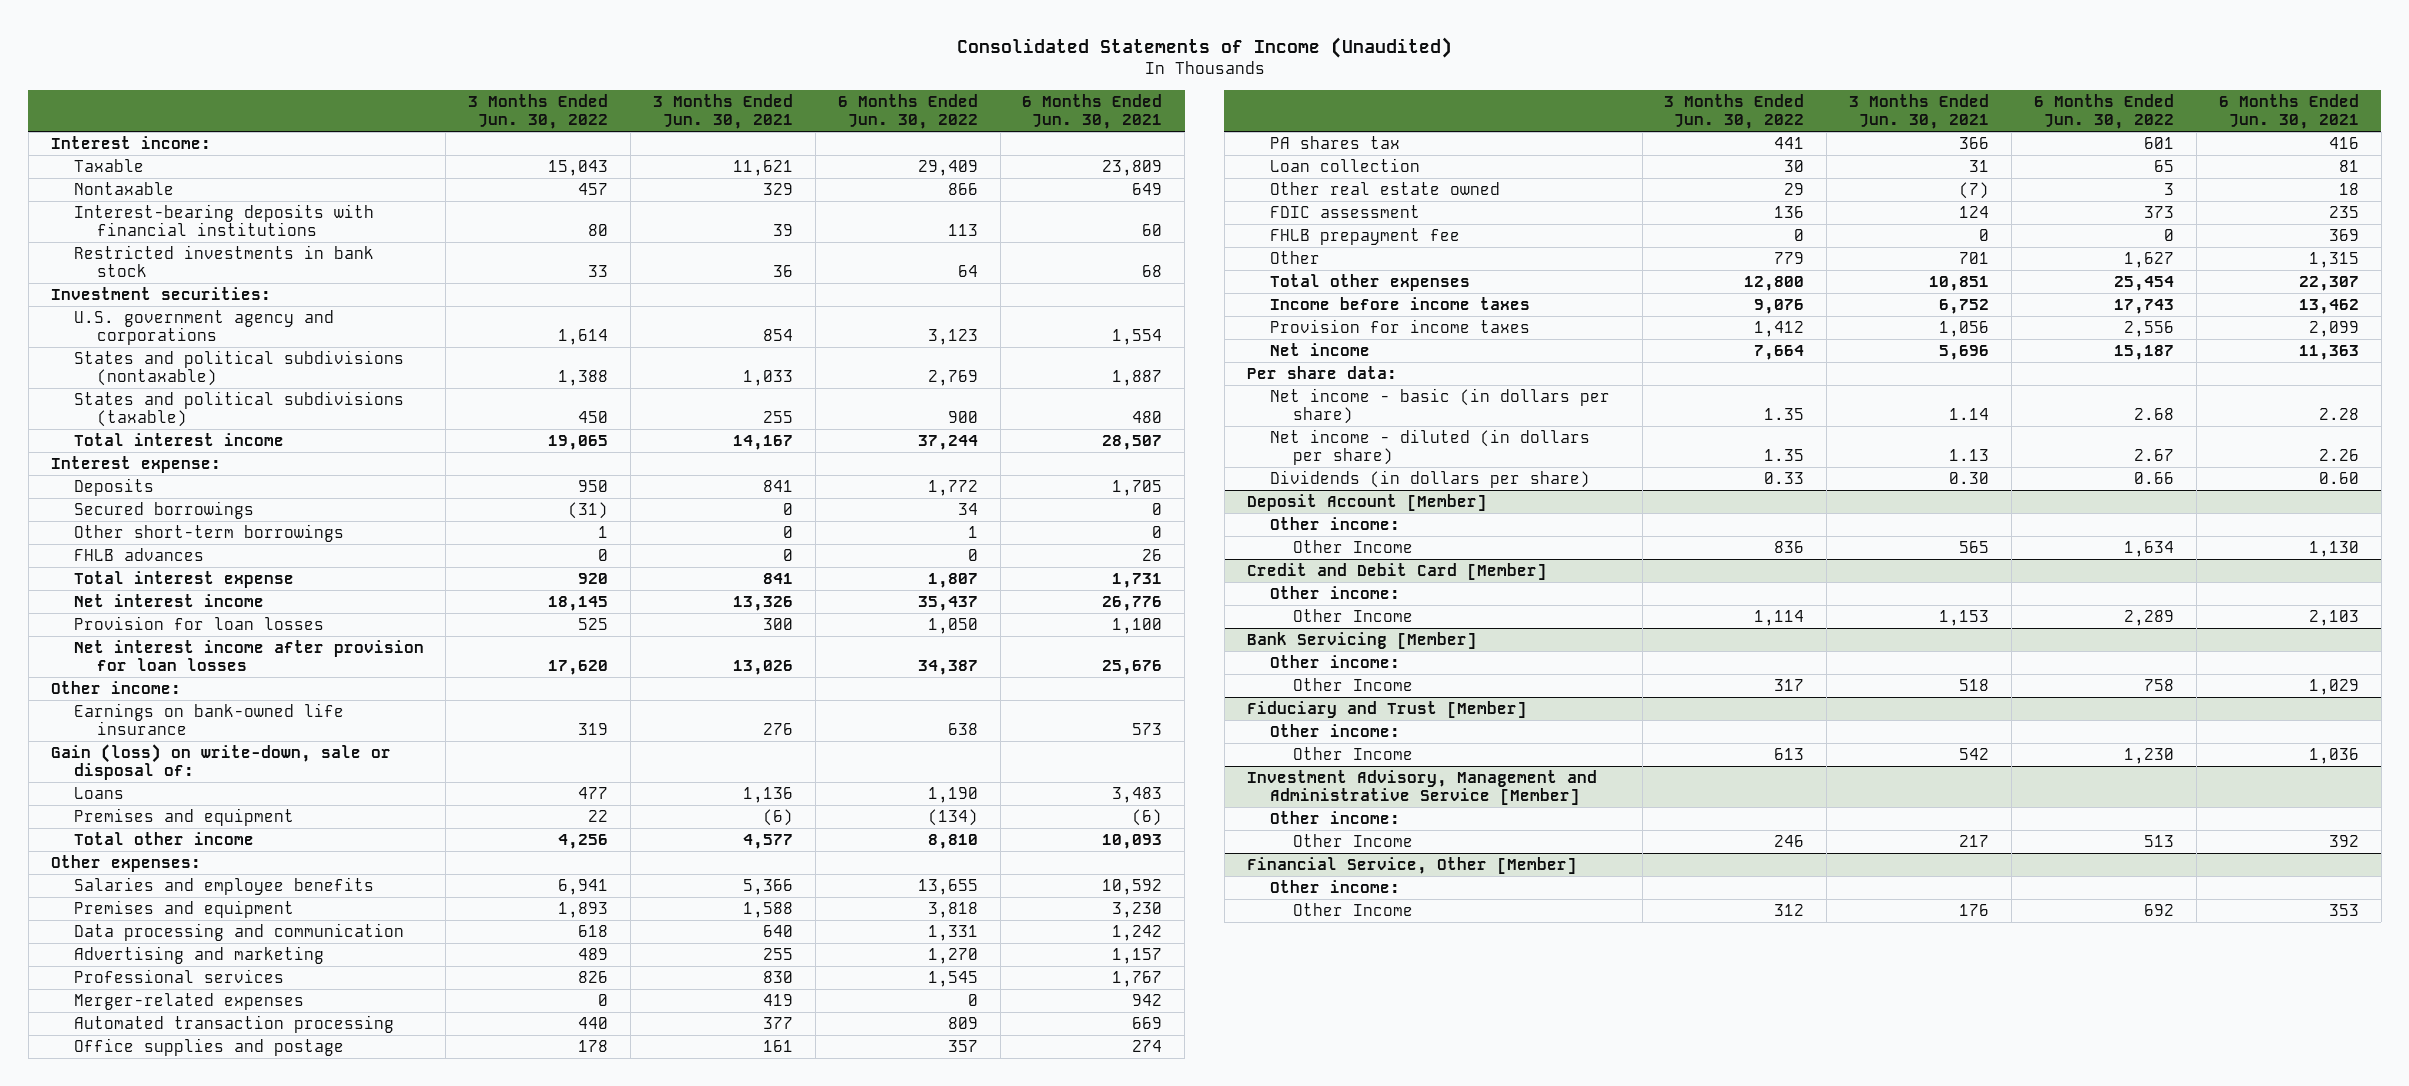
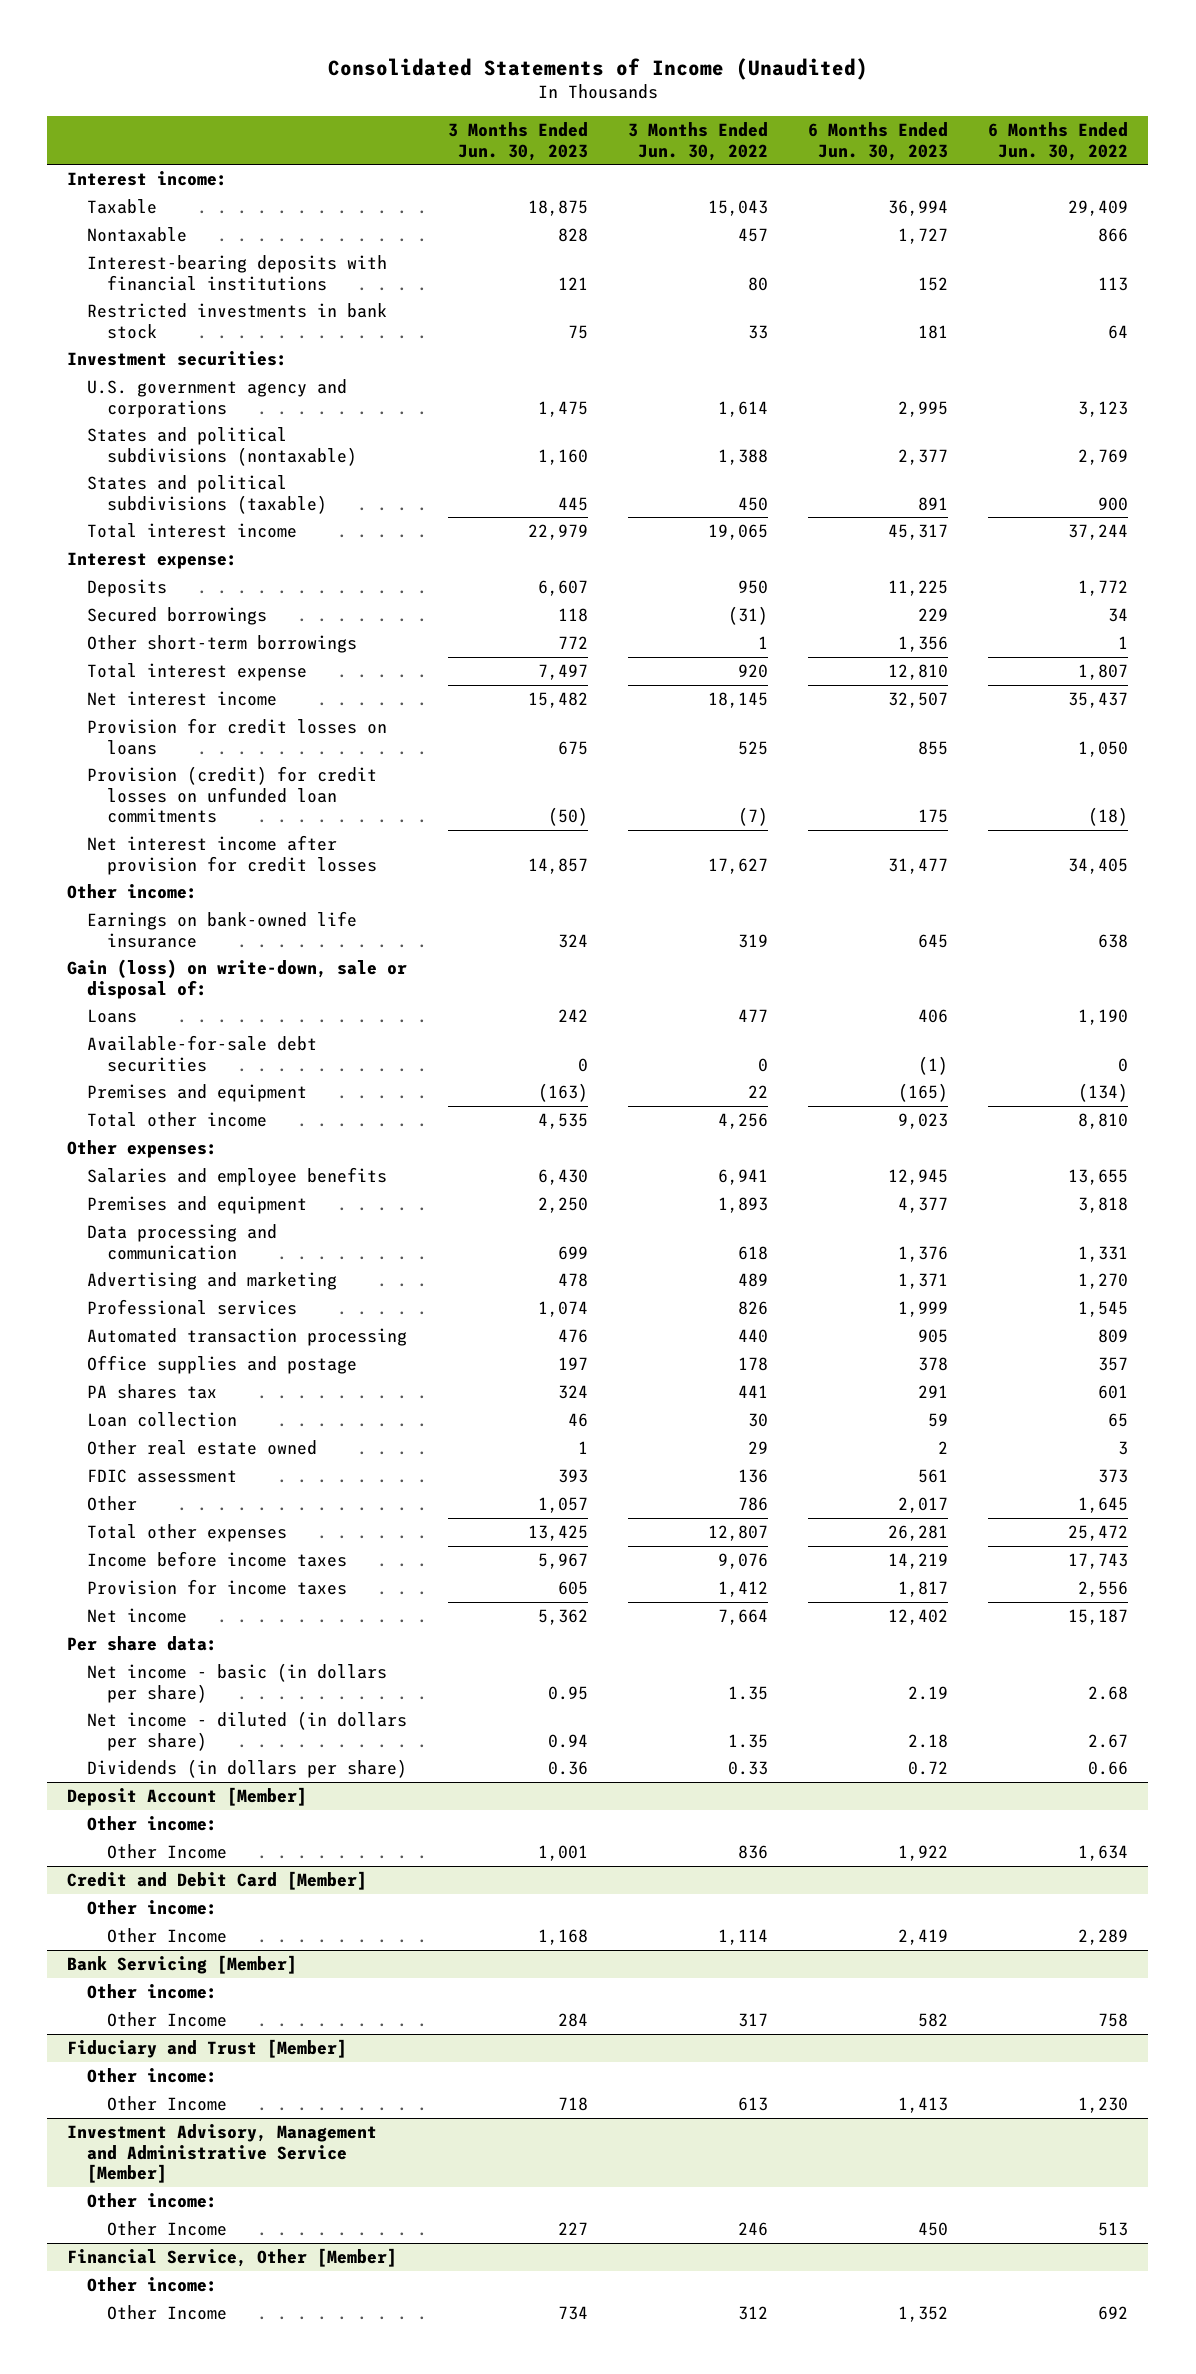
[653,93,794,130] 3 Months Ended Jun. 30, 2021 -> none
[1022,93,1163,130] 6 Months Ended Jun. 30, 2021 -> none
none -> [447,122,588,161] 3 Months Ended Jun. 30, 2023
none -> [808,122,949,161] 6 Months Ended Jun. 30, 2023
[73,547,204,561] FHLB advances -> none
[73,615,324,630] Provision for loan losses -> [87,717,388,755] Provision for credit losses on loans
none -> [87,765,378,824] Provision (credit) for credit losses on unfunded loan commitments
[73,639,424,672] Net interest income after provision for loan losses -> [87,834,378,875] Net interest income after provision for credit losses
[548,660,609,676] 17,620 -> [707,857,768,874] 17,627
[917,660,978,676] 34,387 -> [1068,857,1129,874] 34,405
none -> [87,1034,318,1072] Available-for-sale debt securities
[73,992,304,1010] Merger-related expenses -> none
[1269,227,1460,245] FHLB prepayment fee -> none
[1774,251,1805,264] 779 -> [737,1496,768,1511] 786
[2123,251,2174,268] 1,627 -> [1078,1496,1129,1513] 1,645
[1744,275,1805,291] 12,800 -> [707,1524,768,1541] 12,807
[2113,275,2174,291] 25,454 -> [1068,1524,1129,1541] 25,472

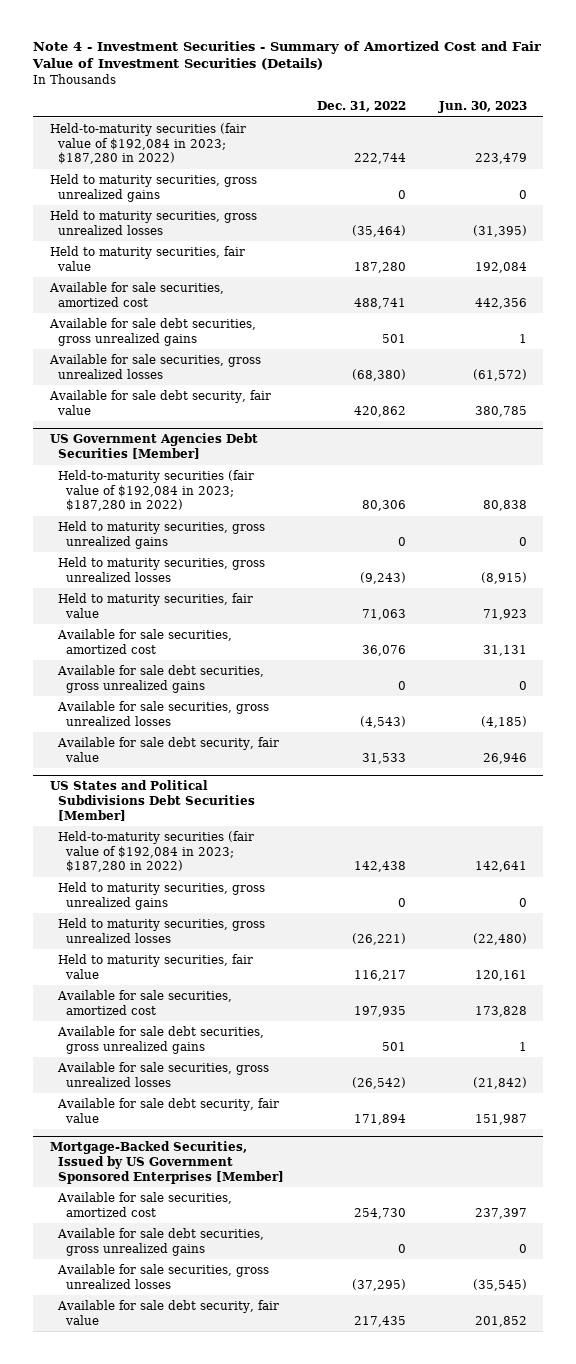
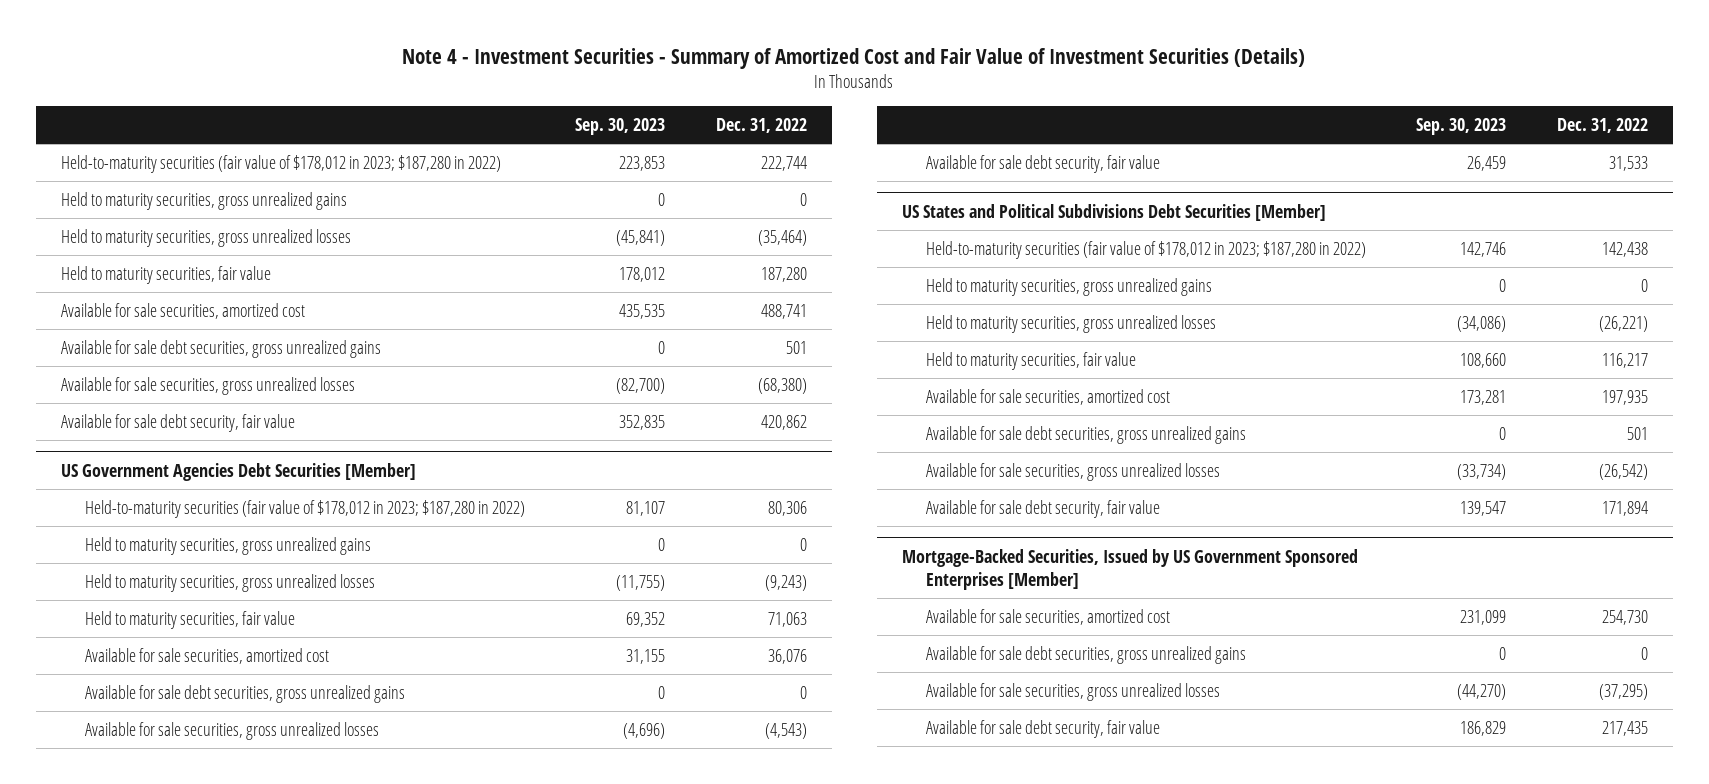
[437,100,527,113] Jun. 30, 2023 -> none
none -> [575,118,666,136] Sep. 30, 2023
[49,123,246,165] Held-to-maturity securities (fair value of $192,084 in 2023; $187,280 in 2022) -> [61,154,502,173] Held-to-maturity securities (fair value of $178,012 in 2023; $187,280 in 2022)
[58,470,255,512] Held-to-maturity securities (fair value of $192,084 in 2023; $187,280 in 2022) -> [85,499,526,518] Held-to-maturity securities (fair value of $178,012 in 2023; $187,280 in 2022)
[58,831,255,873] Held-to-maturity securities (fair value of $192,084 in 2023; $187,280 in 2022) -> [926,240,1367,259] Held-to-maturity securities (fair value of $178,012 in 2023; $187,280 in 2022)

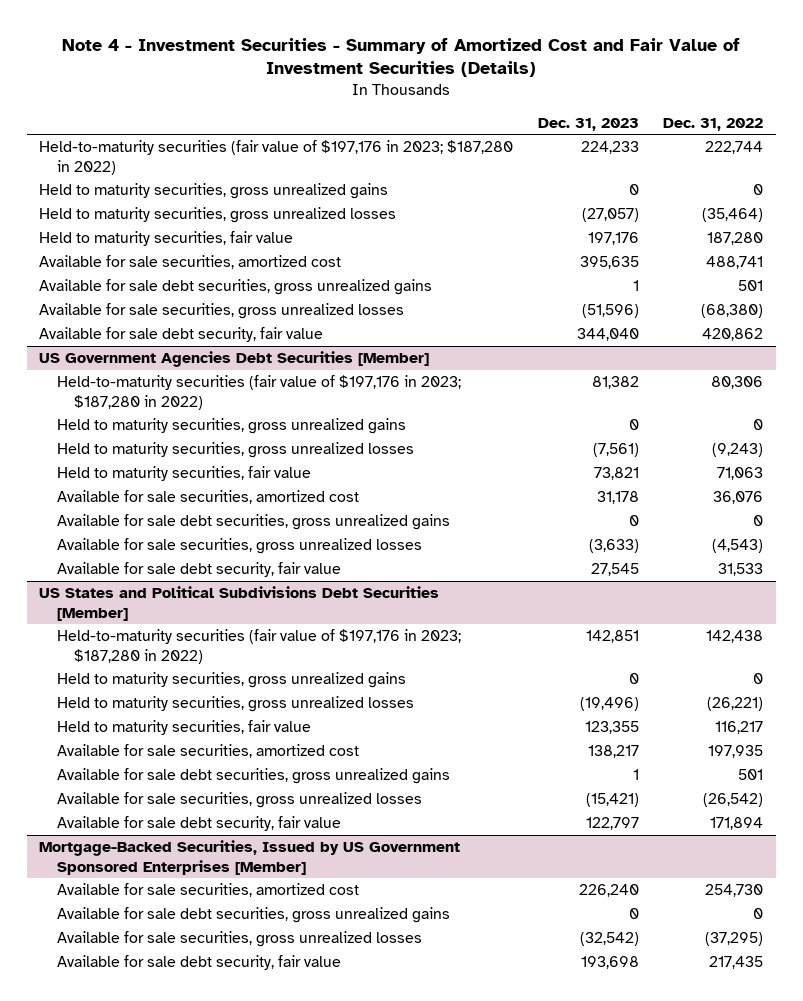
[575,118,666,136] Sep. 30, 2023 -> none
none -> [537,117,639,131] Dec. 31, 2023
[61,154,502,173] Held-to-maturity securities (fair value of $178,012 in 2023; $187,280 in 2022) -> [39,140,514,175] Held-to-maturity securities (fair value of $197,176 in 2023; $187,280 in 2022)
[85,499,526,518] Held-to-maturity securities (fair value of $178,012 in 2023; $187,280 in 2022) -> [56,375,461,410] Held-to-maturity securities (fair value of $197,176 in 2023; $187,280 in 2022)
[926,240,1367,259] Held-to-maturity securities (fair value of $178,012 in 2023; $187,280 in 2022) -> [56,629,461,664] Held-to-maturity securities (fair value of $197,176 in 2023; $187,280 in 2022)

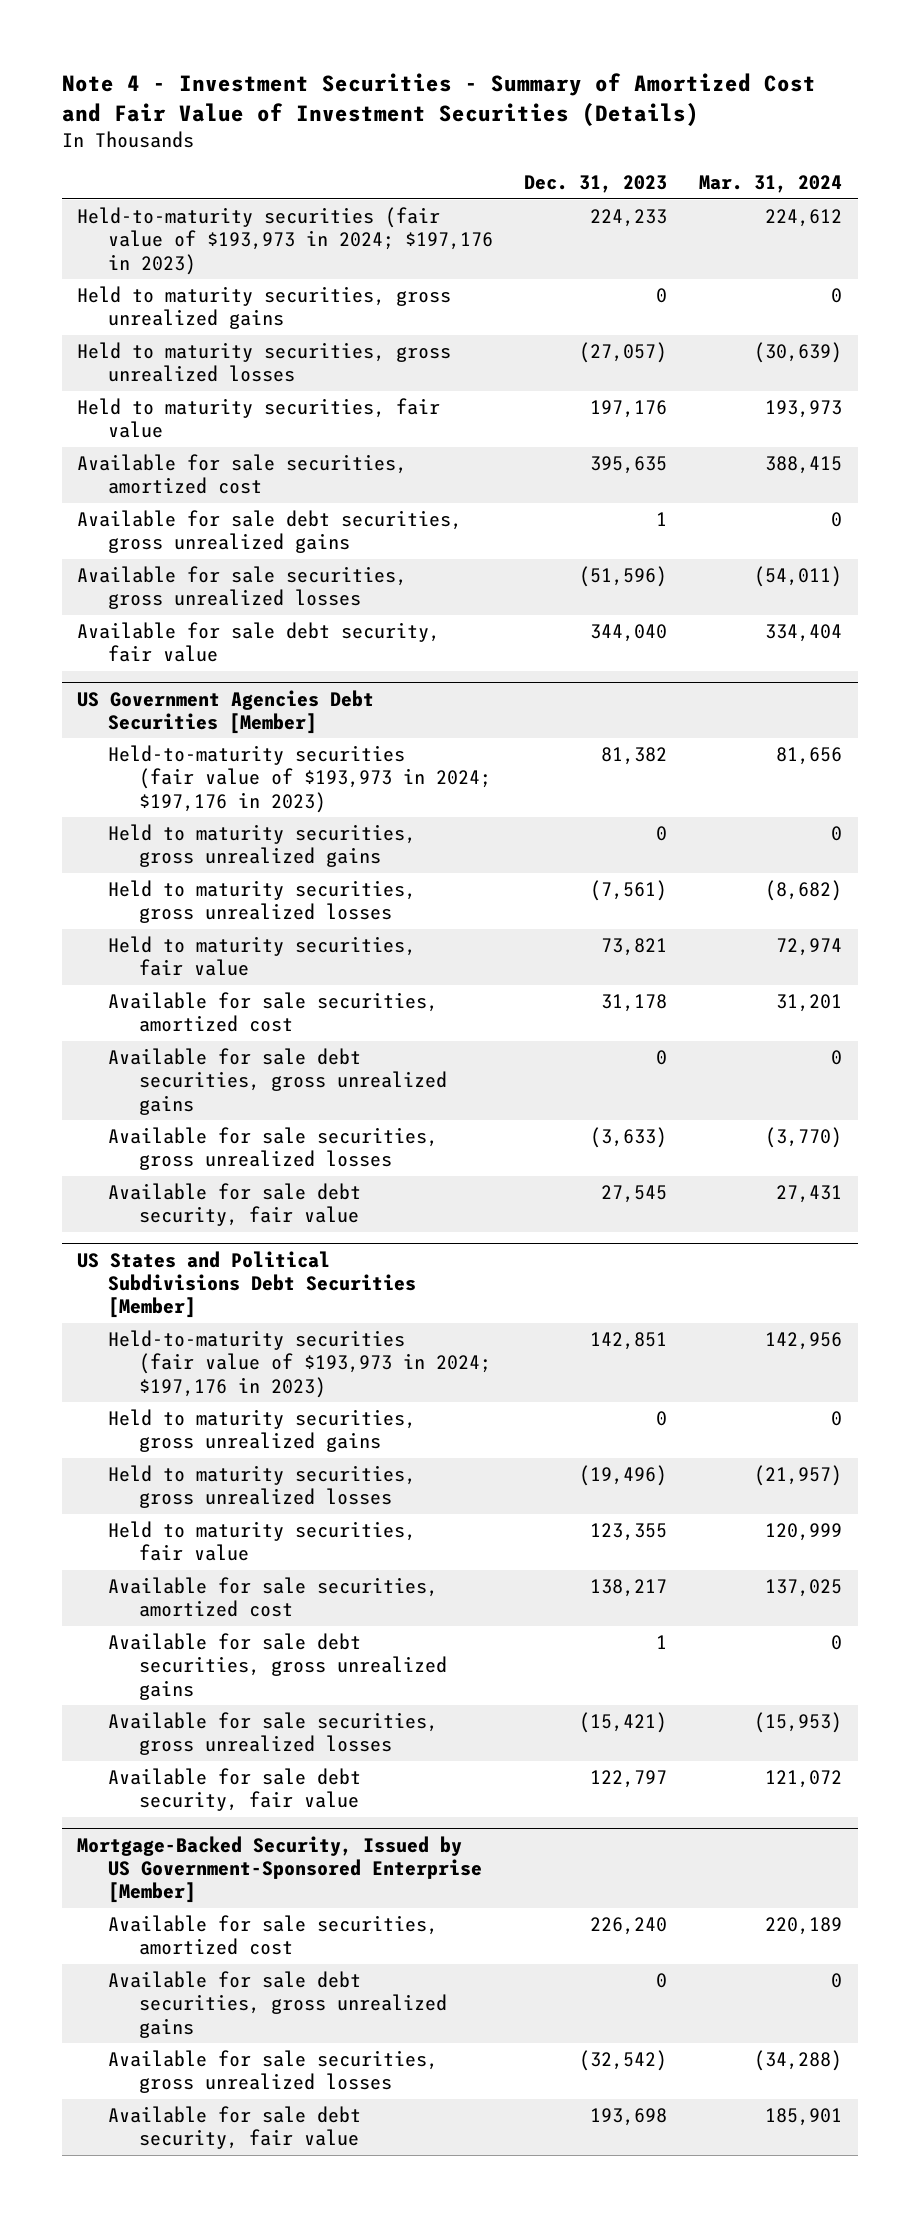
[663,117,764,131] Dec. 31, 2022 -> none
none -> [698,175,842,194] Mar. 31, 2024
[39,140,514,175] Held-to-maturity securities (fair value of $197,176 in 2023; $187,280 in 2022) -> [77,206,493,275] Held-to-maturity securities (fair value of $193,973 in 2024; $197,176 in 2023)
[56,375,461,410] Held-to-maturity securities (fair value of $197,176 in 2023; $187,280 in 2022) -> [107,744,491,813] Held-to-maturity securities (fair value of $193,973 in 2024; $197,176 in 2023)
[56,629,461,664] Held-to-maturity securities (fair value of $197,176 in 2023; $187,280 in 2022) -> [107,1329,491,1398] Held-to-maturity securities (fair value of $193,973 in 2024; $197,176 in 2023)
[39,840,461,875] Mortgage-Backed Securities, Issued by US Government Sponsored Enterprises [Member] -> [77,1835,482,1904] Mortgage-Backed Security, Issued by US Government-Sponsored Enterprise [Member]

